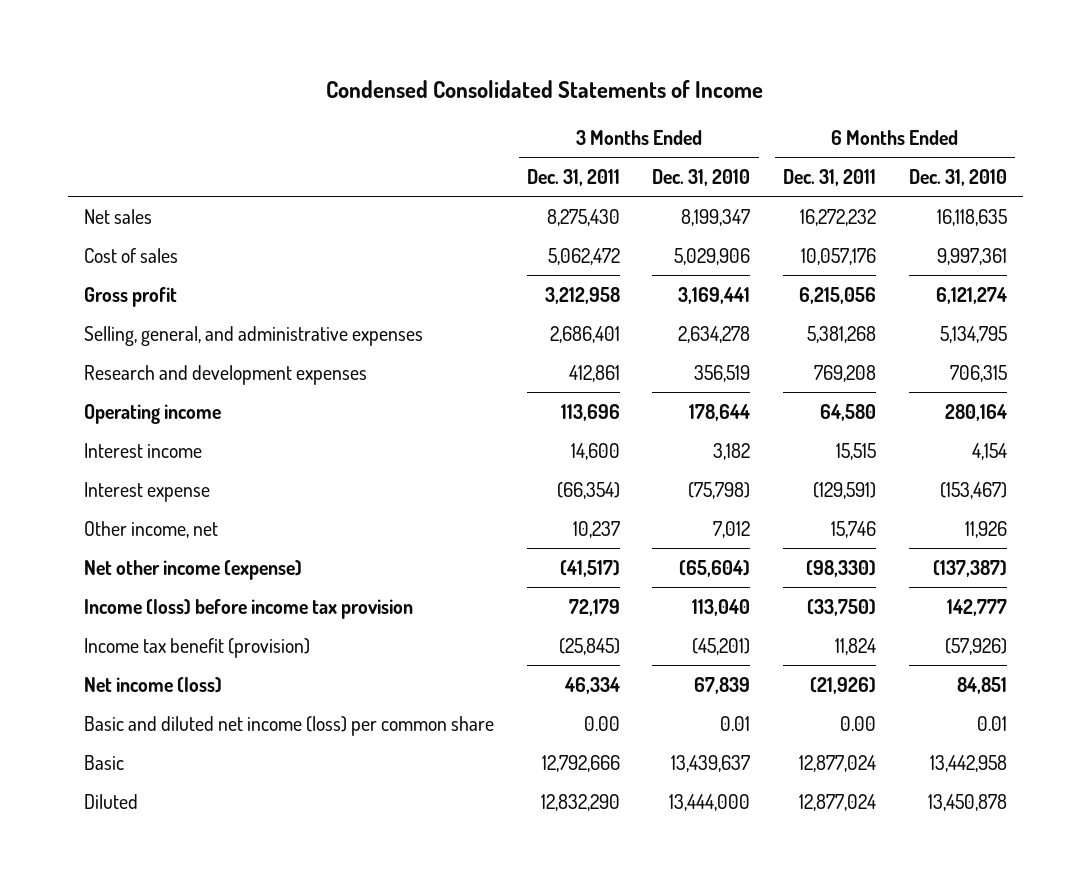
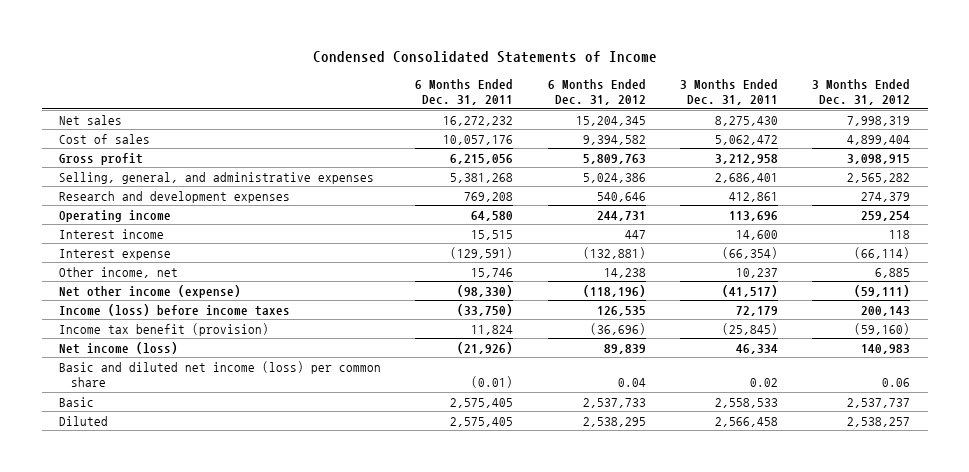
[652,168,751,186] Dec. 31, 2010 -> none
[908,168,1007,186] Dec. 31, 2010 -> none
none -> [547,78,646,106] 6 Months Ended Dec. 31, 2012
none -> [812,78,911,106] 3 Months Ended Dec. 31, 2012
[84,598,414,619] Income (loss) before income tax provision -> [58,303,290,316] Income (loss) before income taxes
[583,715,620,731] 0.00 -> [750,378,779,388] 0.02
[840,715,877,731] 0.00 -> [471,376,514,389] (0.01)
[541,754,620,772] 12,792,666 -> [715,397,779,408] 2,558,533
[799,754,877,772] 12,877,024 -> [450,397,514,408] 2,575,405
[540,793,620,811] 12,832,290 -> [715,416,779,427] 2,566,458
[799,793,877,811] 12,877,024 -> [450,416,514,427] 2,575,405

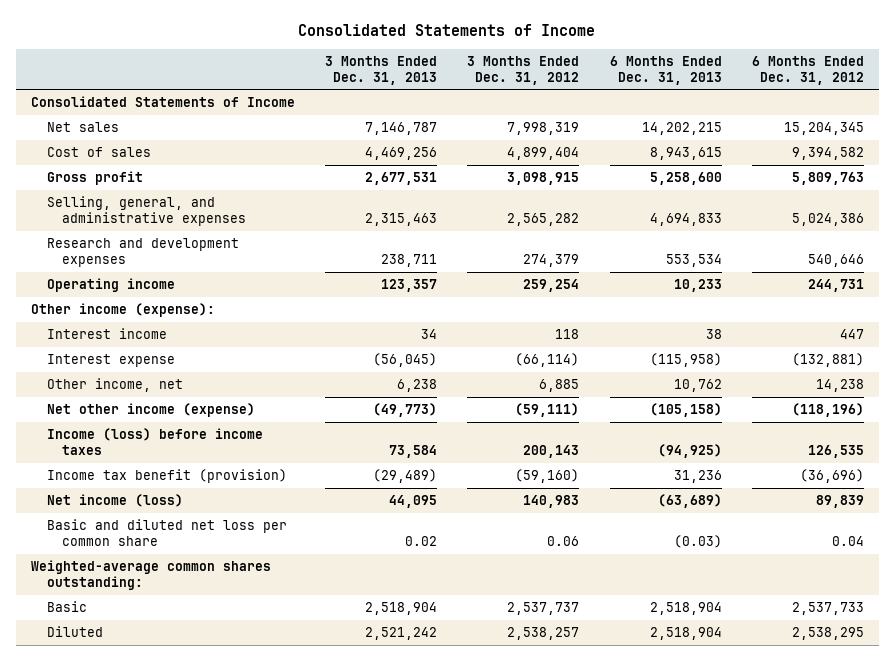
[312,51,657,64] Condensed Consolidated Statements of Income -> [298,23,596,36] Consolidated Statements of Income
[415,78,514,106] 6 Months Ended Dec. 31, 2011 -> none
[680,78,779,106] 3 Months Ended Dec. 31, 2011 -> none
none -> [325,55,438,85] 3 Months Ended Dec. 31, 2013
none -> [609,55,722,85] 6 Months Ended Dec. 31, 2013
none -> [30,96,295,108] Consolidated Statements of Income
none -> [30,303,215,318] Other income (expense):
[58,360,381,388] Basic and diluted net income (loss) per common share -> [46,519,287,546] Basic and diluted net loss per common share
none -> [30,560,271,590] Weighted-average common shares outstanding:

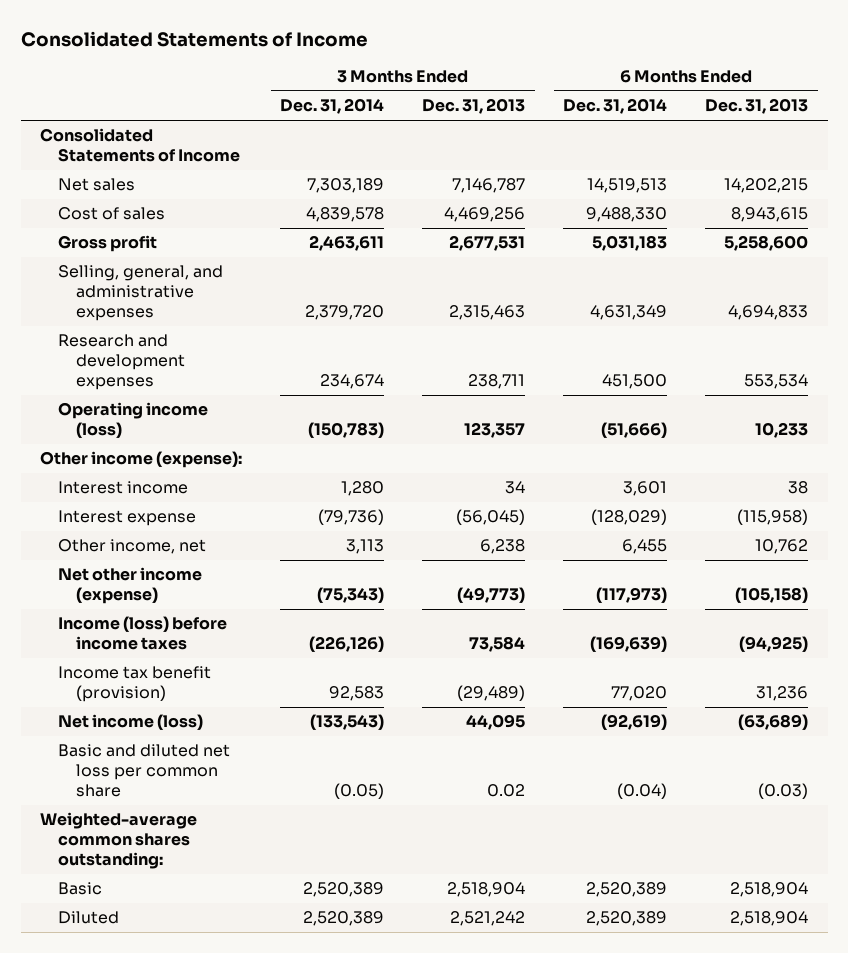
[467,55,580,85] 3 Months Ended Dec. 31, 2012 -> none
[751,55,864,85] 6 Months Ended Dec. 31, 2012 -> none
none -> [280,98,385,115] Dec. 31, 2014
none -> [563,98,668,115] Dec. 31, 2014
[46,278,175,293] Operating income -> [58,402,209,439] Operating income (loss)

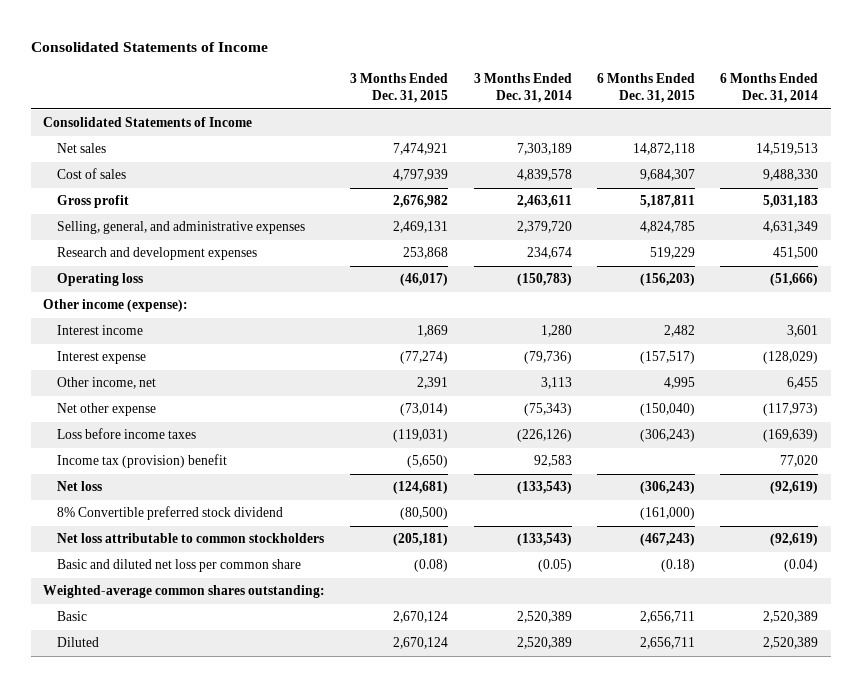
[422,98,526,115] Dec. 31, 2013 -> none
[705,98,809,115] Dec. 31, 2013 -> none
none -> [350,72,449,103] 3 Months Ended Dec. 31, 2015
none -> [597,72,696,103] 6 Months Ended Dec. 31, 2015
[58,402,209,439] Operating income (loss) -> [56,273,143,287] Operating loss
[58,567,203,605] Net other income (expense) -> [56,403,156,417] Net other expense
[58,616,228,651] Income (loss) before income taxes -> [56,428,196,440] Loss before income taxes
[58,666,212,703] Income tax benefit (provision) -> [56,454,227,469] Income tax (provision) benefit
[58,714,204,731] Net income (loss) -> [56,481,102,492] Net loss
none -> [56,506,283,521] 8% Convertible preferred stock dividend
none -> [56,533,324,544] Net loss attributable to common stockholders

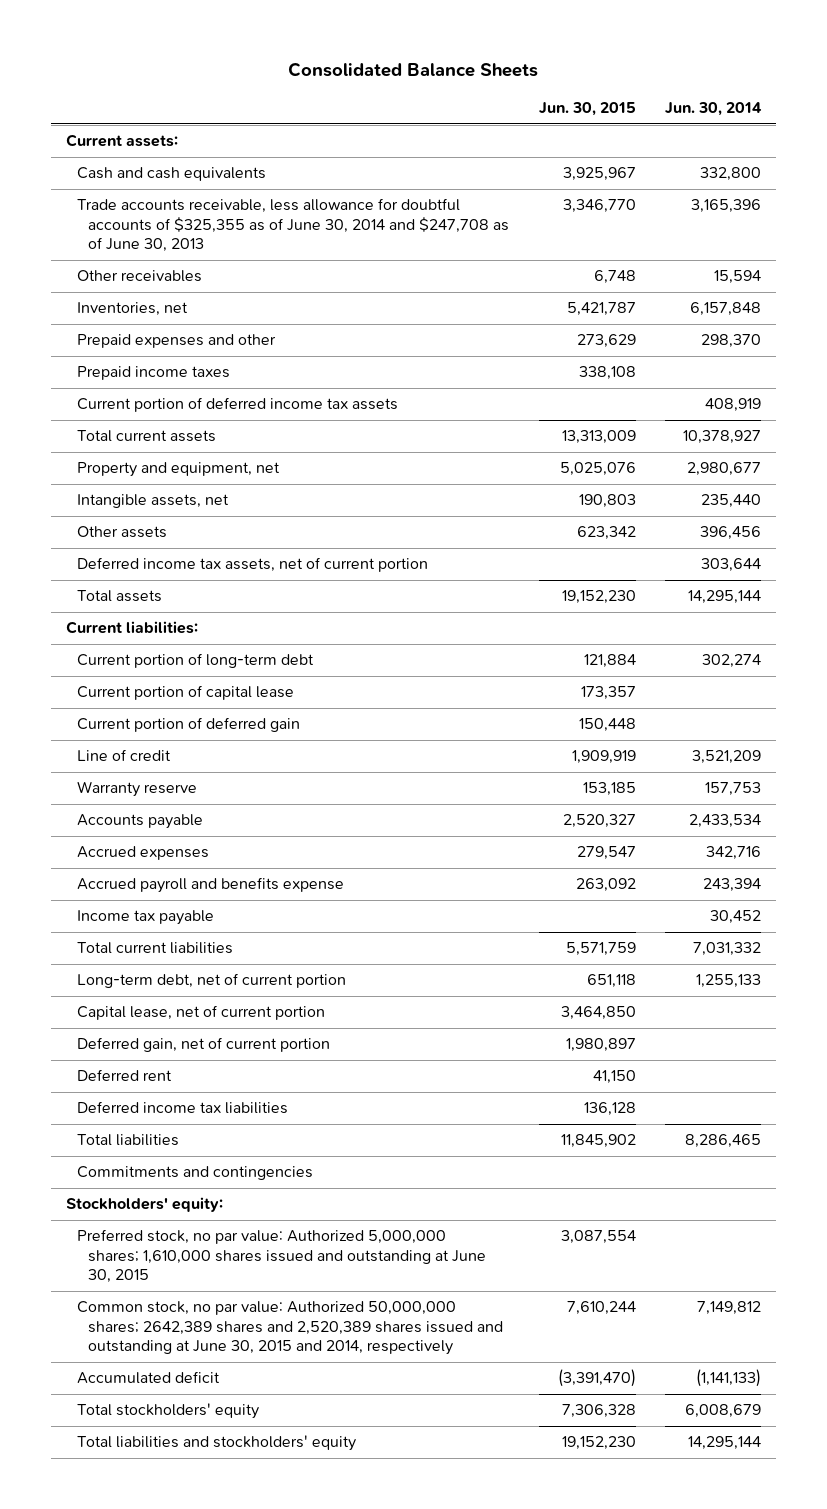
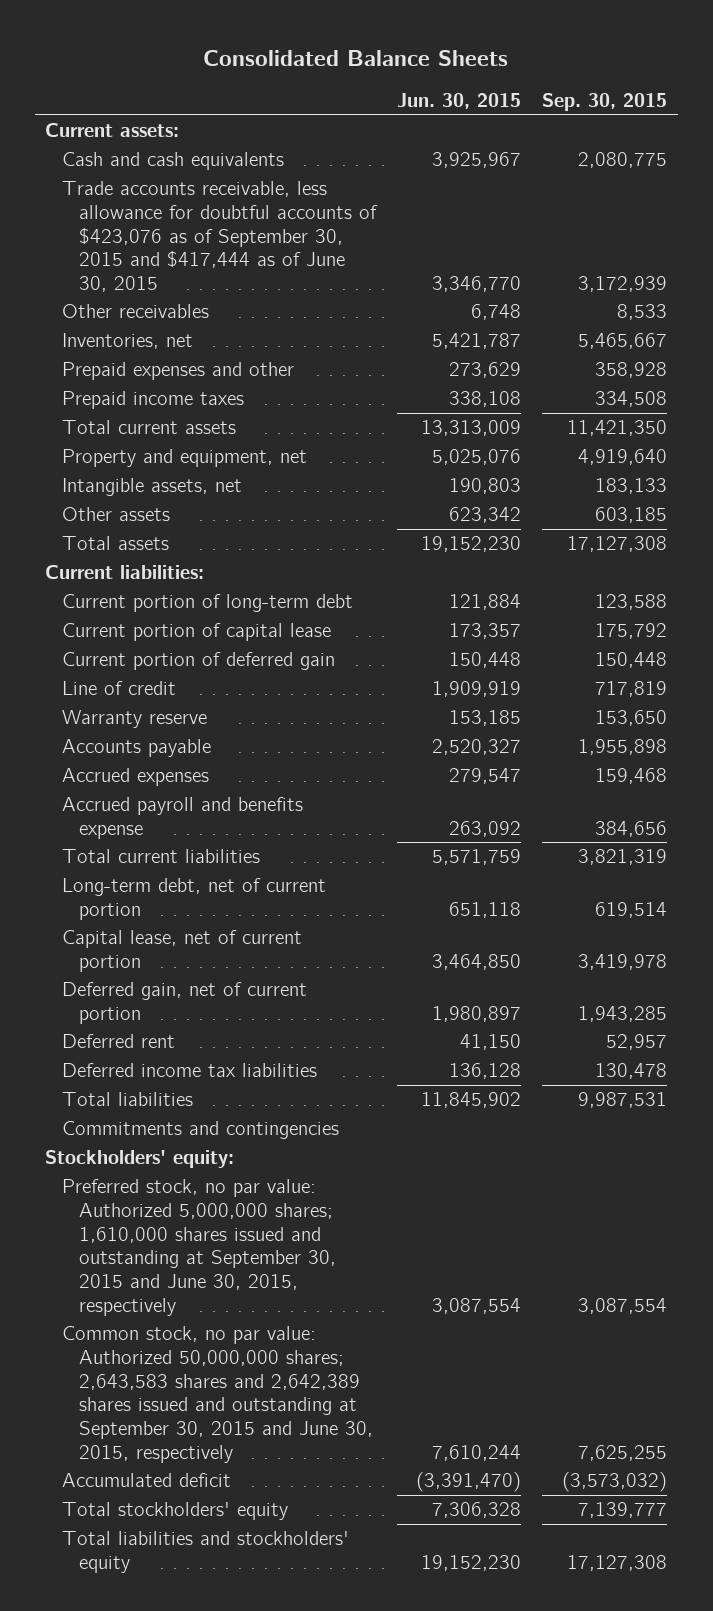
[665,102,763,117] Jun. 30, 2014 -> none
none -> [542,93,668,112] Sep. 30, 2015
[76,198,510,253] Trade accounts receivable, less allowance for doubtful accounts of $325,355 as of June 30, 2014 and $247,708 as of June 30, 2013 -> [62,181,378,293] Trade accounts receivable, less allowance for doubtful accounts of $423,076 as of September 30, 2015 and $417,444 as of June 30, 2015
[76,397,398,413] Current portion of deferred income tax assets -> none
[76,557,428,573] Deferred income tax assets, net of current portion -> none
[76,910,214,926] Income tax payable -> none
[76,1229,487,1284] Preferred stock, no par value: Authorized 5,000,000 shares; 1,610,000 shares issued and outstanding at June 30, 2015 -> [62,1179,336,1316] Preferred stock, no par value: Authorized 5,000,000 shares; 1,610,000 shares issued and outstanding at September 30, 2015 and June 30, 2015, respectively
[76,1301,504,1356] Common stock, no par value: Authorized 50,000,000 shares; 2642,389 shares and 2,520,389 shares issued and outstanding at June 30, 2015 and 2014, respectively -> [62,1326,373,1463] Common stock, no par value: Authorized 50,000,000 shares; 2,643,583 shares and 2,642,389 shares issued and outstanding at September 30, 2015 and June 30, 2015, respectively

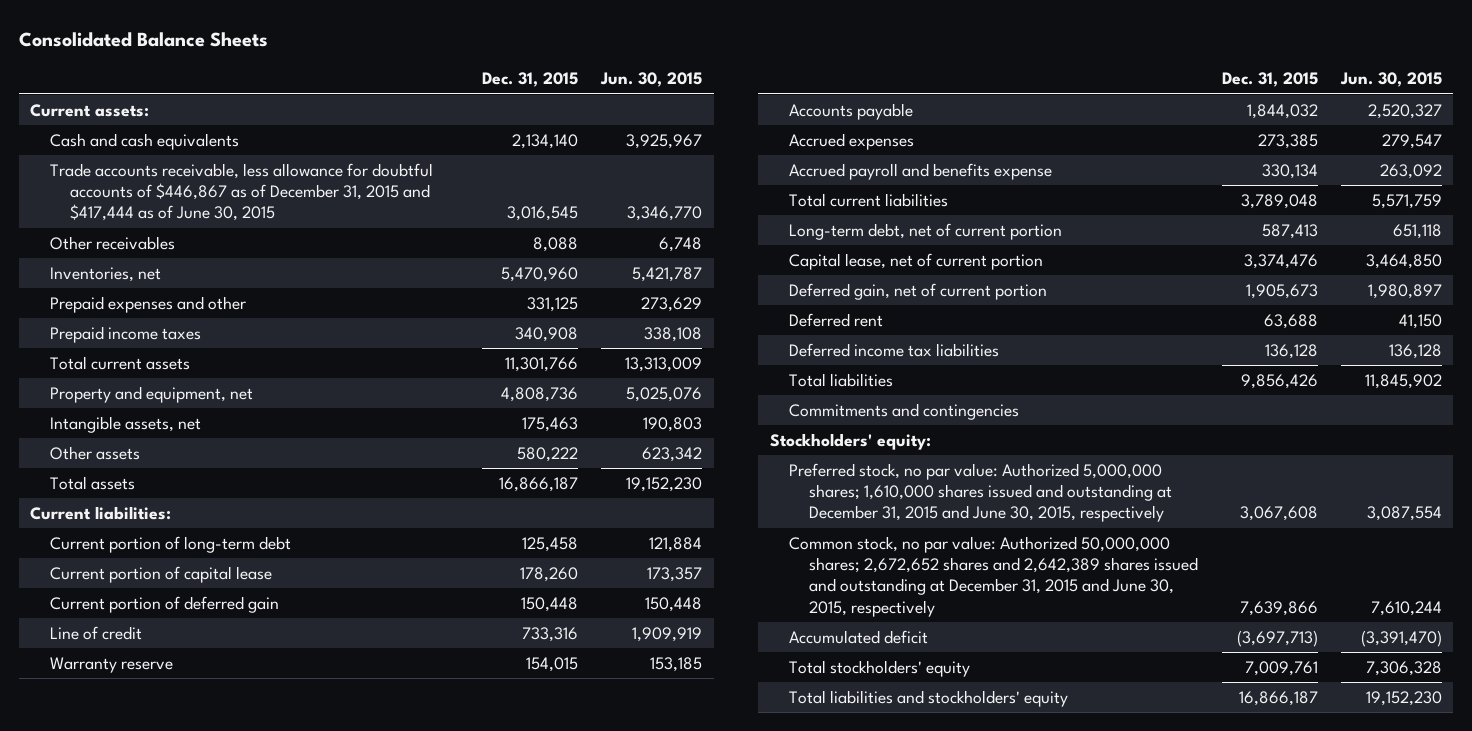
[542,93,668,112] Sep. 30, 2015 -> none
none -> [482,72,579,88] Dec. 31, 2015
[62,181,378,293] Trade accounts receivable, less allowance for doubtful accounts of $423,076 as of September 30, 2015 and $417,444 as of June 30, 2015 -> [50,162,434,222] Trade accounts receivable, less allowance for doubtful accounts of $446,867 as of December 31, 2015 and $417,444 as of June 30, 2015
[62,1179,336,1316] Preferred stock, no par value: Authorized 5,000,000 shares; 1,610,000 shares issued and outstanding at September 30, 2015 and June 30, 2015, respectively -> [789,462,1173,523] Preferred stock, no par value: Authorized 5,000,000 shares; 1,610,000 shares issued and outstanding at December 31, 2015 and June 30, 2015, respectively
[62,1326,373,1463] Common stock, no par value: Authorized 50,000,000 shares; 2,643,583 shares and 2,642,389 shares issued and outstanding at September 30, 2015 and June 30, 2015, respectively -> [789,535,1199,617] Common stock, no par value: Authorized 50,000,000 shares; 2,672,652 shares and 2,642,389 shares issued and outstanding at December 31, 2015 and June 30, 2015, respectively

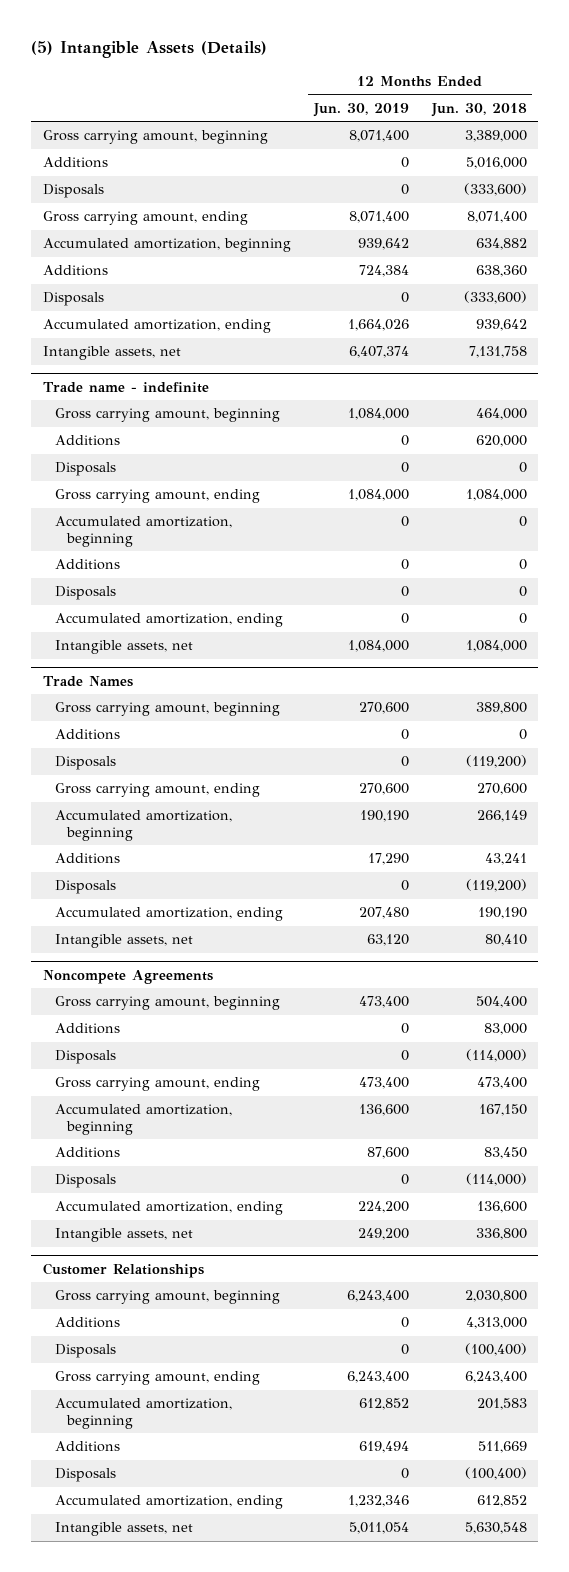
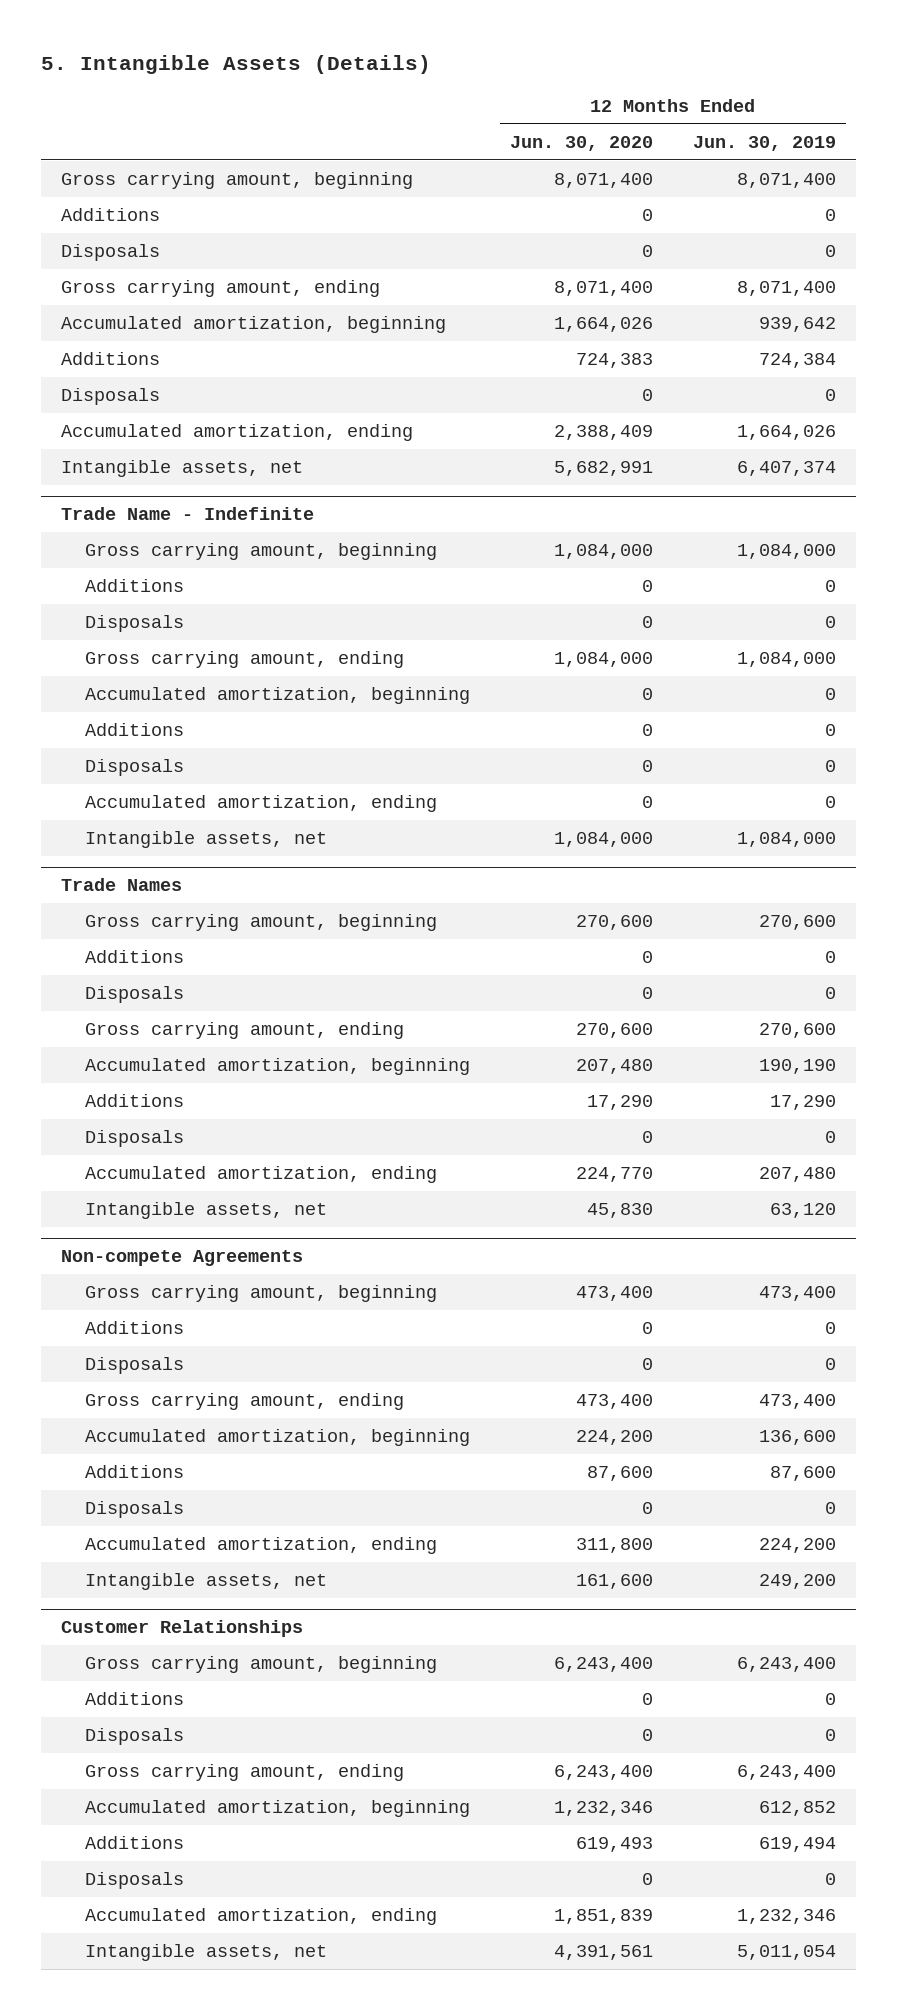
[30,41,267,59] (5) Intangible Assets (Details) -> [41,54,432,74] 5. Intangible Assets (Details)
[430,102,527,117] Jun. 30, 2018 -> none
none -> [510,135,654,151] Jun. 30, 2020
[42,381,209,393] Trade name - indefinite -> [61,506,315,520] Trade Name - Indefinite
[42,969,213,984] Noncompete Agreements -> [61,1249,304,1266] Non-compete Agreements

